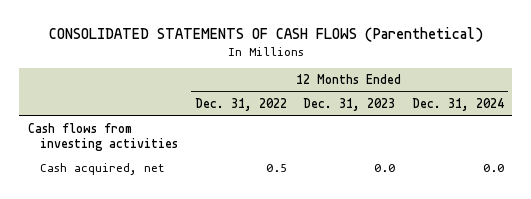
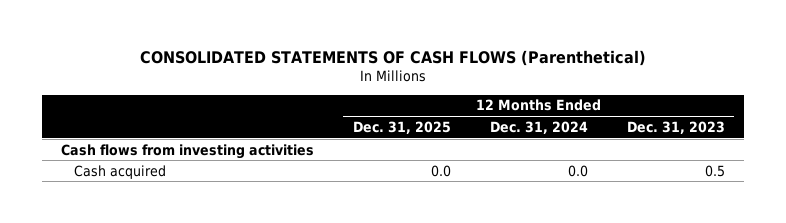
[194,98,287,112] 12 Months Ended Dec. 31, 2022 -> none
none -> [353,120,452,134] Dec. 31, 2025
[40,163,166,176] Cash acquired, net -> [74,164,167,179] Cash acquired
[374,164,396,173] 0.0 -> [704,164,725,177] 0.5

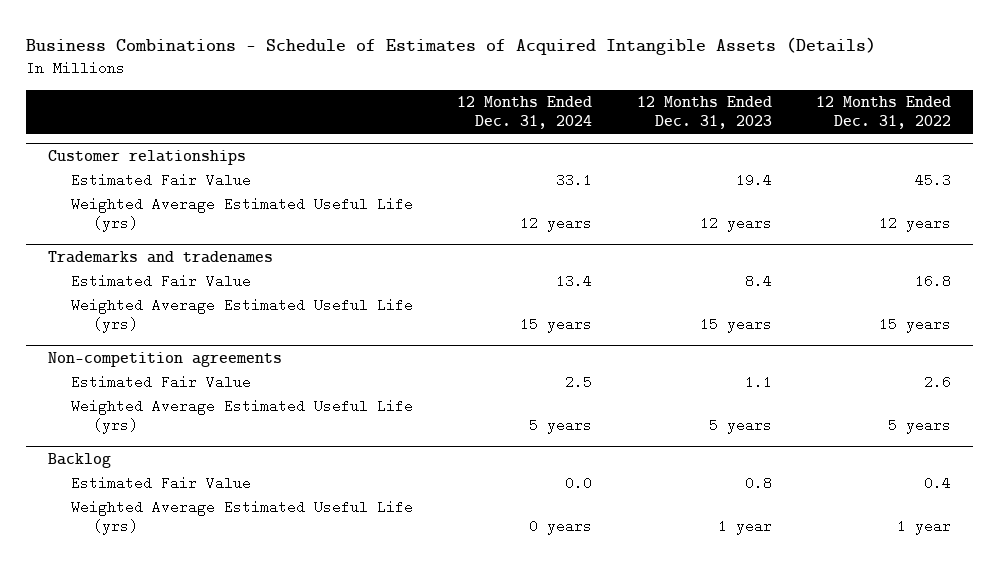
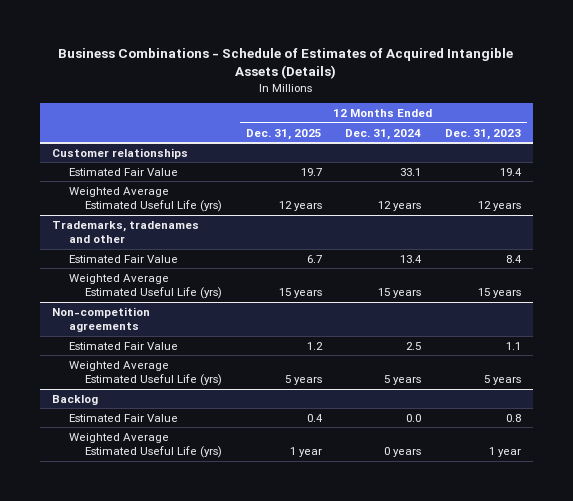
[816,95,952,130] 12 Months Ended Dec. 31, 2022 -> none
none -> [245,128,322,140] Dec. 31, 2025
[48,250,274,263] Trademarks and tradenames -> [51,220,199,244] Trademarks, tradenames and other

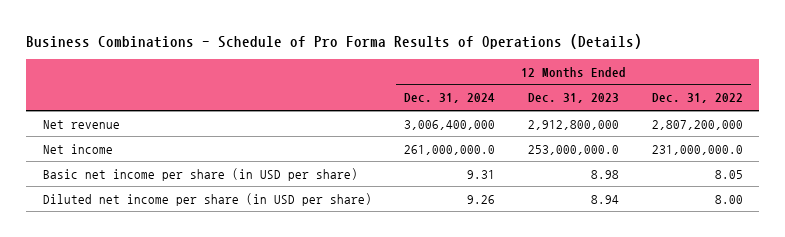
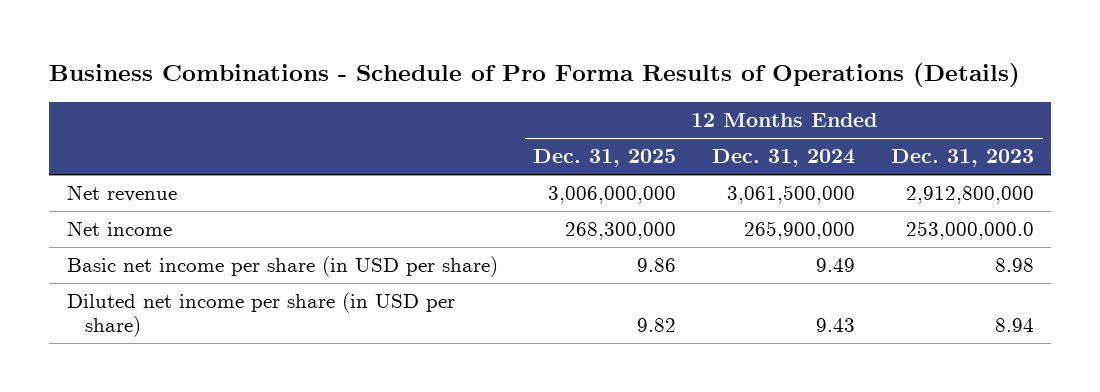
[651,93,743,104] Dec. 31, 2022 -> none
none -> [533,149,677,168] Dec. 31, 2025
[404,119,496,130] 3,006,400,000 -> [727,185,856,205] 3,061,500,000
[404,144,496,155] 261,000,000.0 -> [744,221,856,241] 265,900,000
[467,169,496,179] 9.31 -> [816,258,856,273] 9.49
[467,194,496,204] 9.26 -> [816,318,856,333] 9.43

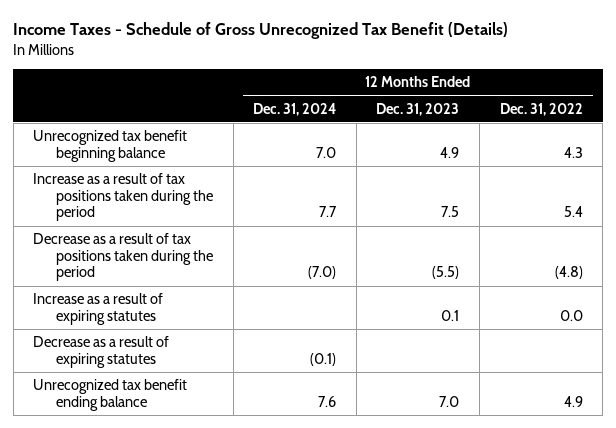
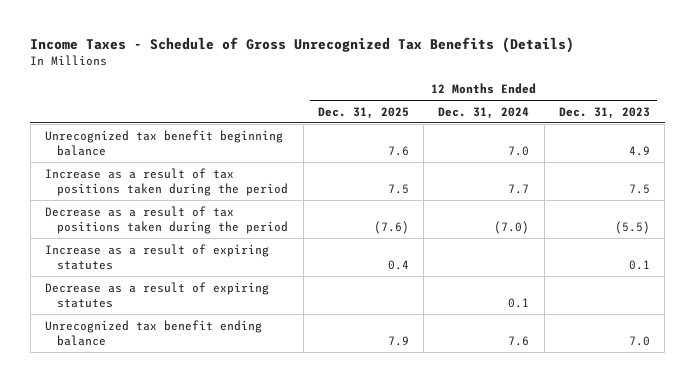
[13,22,509,40] Income Taxes - Schedule of Gross Unrecognized Tax Benefit (Details) -> [30,37,575,54] Income Taxes - Schedule of Gross Unrecognized Tax Benefits (Details)
[499,102,583,116] Dec. 31, 2022 -> none
none -> [317,106,409,119] Dec. 31, 2025
[310,352,337,366] (0.1) -> [508,297,530,308] 0.1

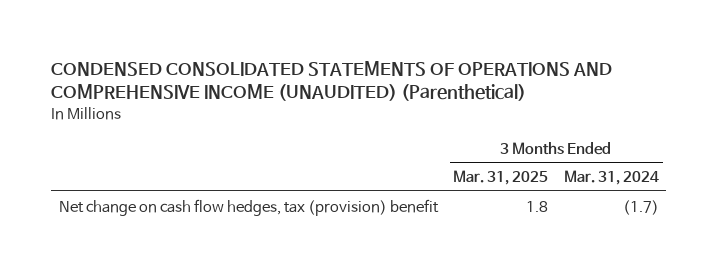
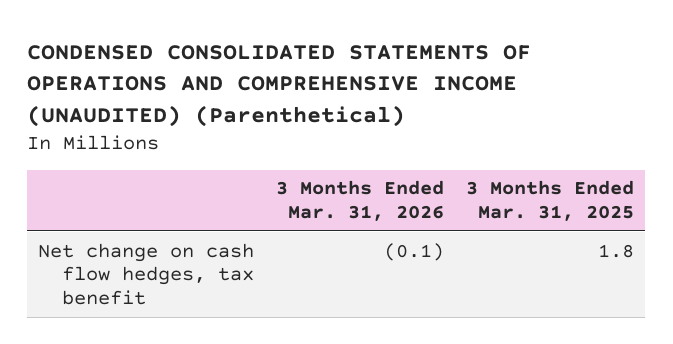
[563,170,659,186] Mar. 31, 2024 -> none
none -> [276,180,445,221] 3 Months Ended Mar. 31, 2026
[58,198,439,216] Net change on cash flow hedges, tax (provision) benefit -> [38,242,255,305] Net change on cash flow hedges, tax benefit

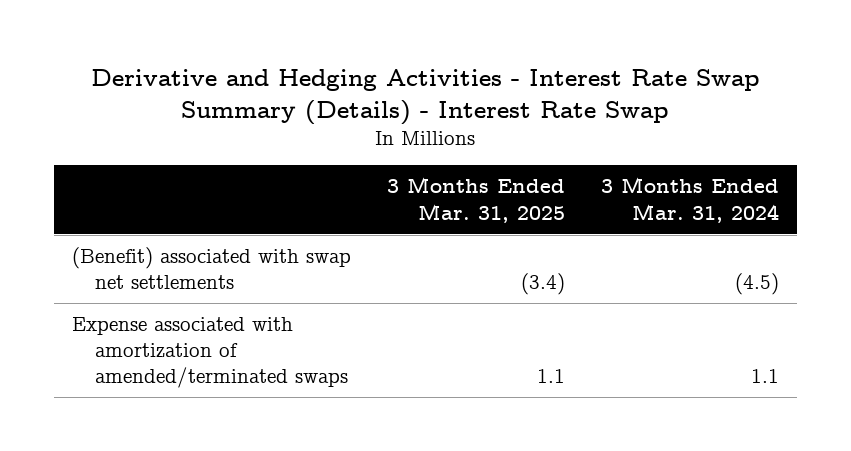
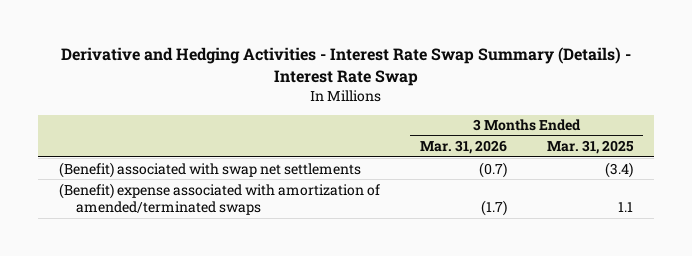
[600,177,779,223] 3 Months Ended Mar. 31, 2024 -> none
none -> [420,140,508,155] Mar. 31, 2026
[72,317,349,389] Expense associated with amortization of amended/terminated swaps -> [58,182,380,216] (Benefit) expense associated with amortization of amended/terminated swaps

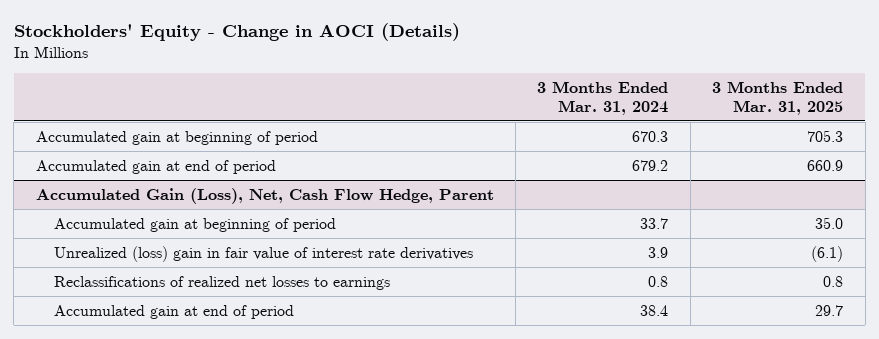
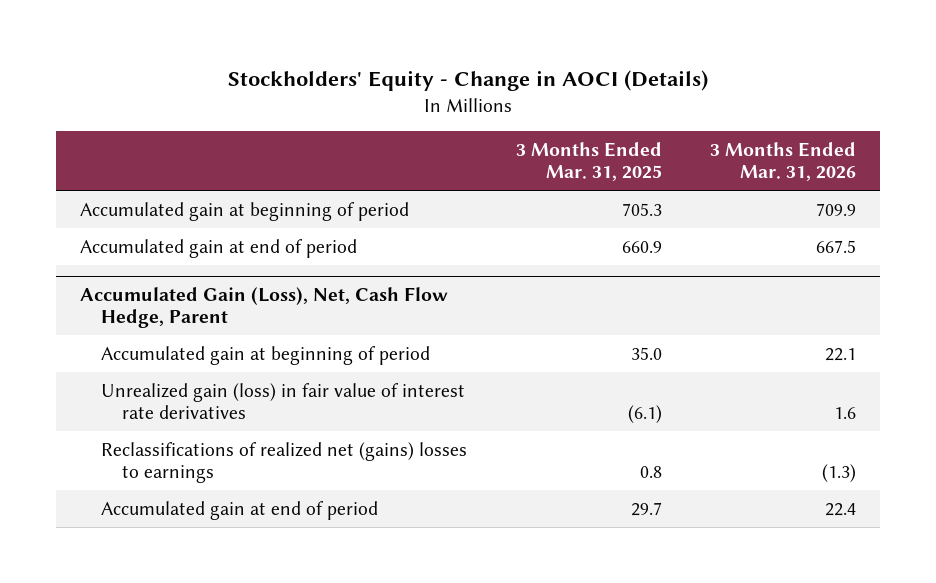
[537,81,669,115] 3 Months Ended Mar. 31, 2024 -> none
none -> [710,141,857,182] 3 Months Ended Mar. 31, 2026
[54,245,474,262] Unrealized (loss) gain in fair value of interest rate derivatives -> [101,382,466,419] Unrealized gain (loss) in fair value of interest rate derivatives
[54,275,391,290] Reclassifications of realized net losses to earnings -> [101,441,468,483] Reclassifications of realized net (gains) losses to earnings

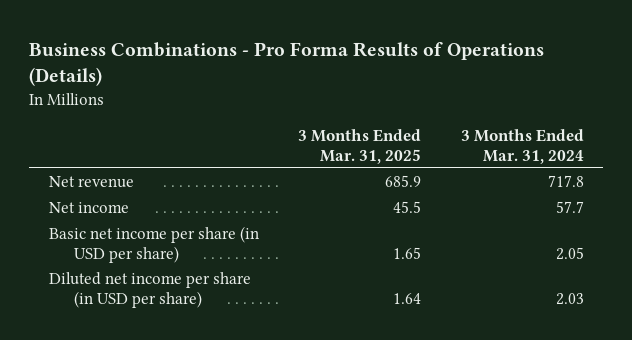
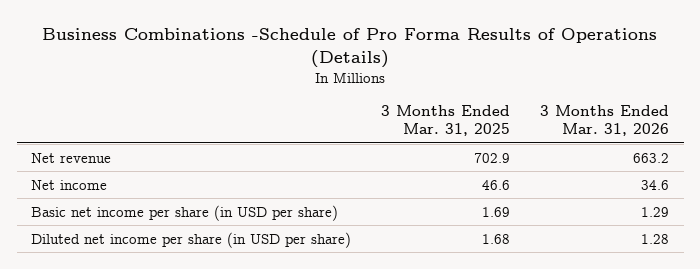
[29,41,545,87] Business Combinations - Pro Forma Results of Operations (Details) -> [42,27,658,68] Business Combinations -Schedule of Pro Forma Results of Operations (Details)
[460,128,584,164] 3 Months Ended Mar. 31, 2024 -> none
none -> [539,104,669,137] 3 Months Ended Mar. 31, 2026
[385,175,422,188] 685.9 -> [474,152,511,163] 702.9
[393,201,422,214] 45.5 -> [482,179,511,190] 46.6
[393,247,422,260] 1.65 -> [482,206,511,217] 1.69
[393,293,422,305] 1.64 -> [482,233,511,244] 1.68

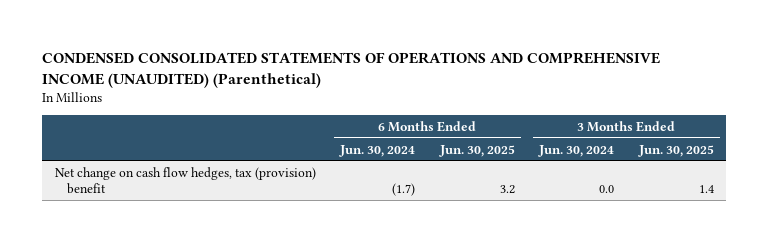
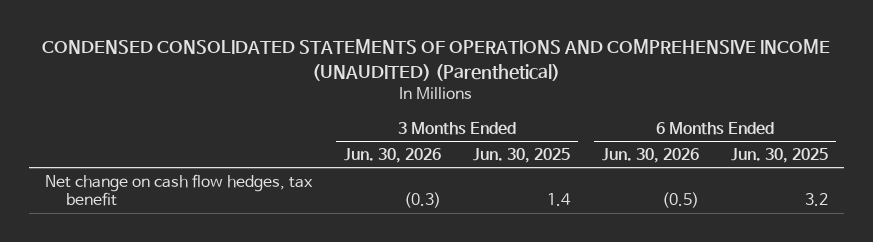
[339,144,416,157] Jun. 30, 2024 -> none
[538,144,615,157] Jun. 30, 2024 -> none
none -> [343,147,441,163] Jun. 30, 2026
none -> [601,147,699,163] Jun. 30, 2026
[54,166,316,194] Net change on cash flow hedges, tax (provision) benefit -> [44,173,313,207] Net change on cash flow hedges, tax benefit

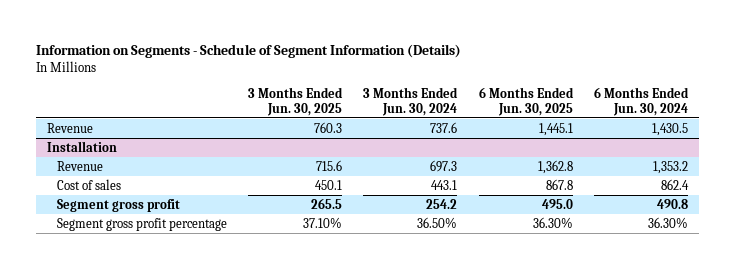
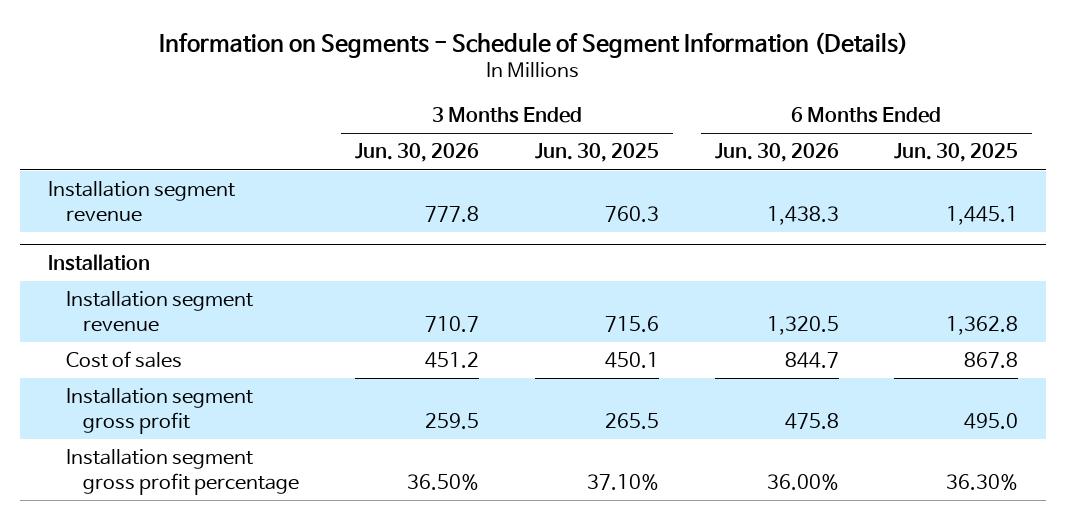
[363,86,459,116] 3 Months Ended Jun. 30, 2024 -> none
[594,86,690,116] 6 Months Ended Jun. 30, 2024 -> none
none -> [354,143,479,163] Jun. 30, 2026
none -> [714,143,839,163] Jun. 30, 2026
[46,122,93,133] Revenue -> [48,181,236,223] Installation segment revenue
[56,160,103,171] Revenue -> [65,291,253,333] Installation segment revenue
[56,198,180,212] Segment gross profit -> [65,388,253,435] Installation segment gross profit
[56,217,227,231] Segment gross profit percentage -> [65,449,300,496] Installation segment gross profit percentage

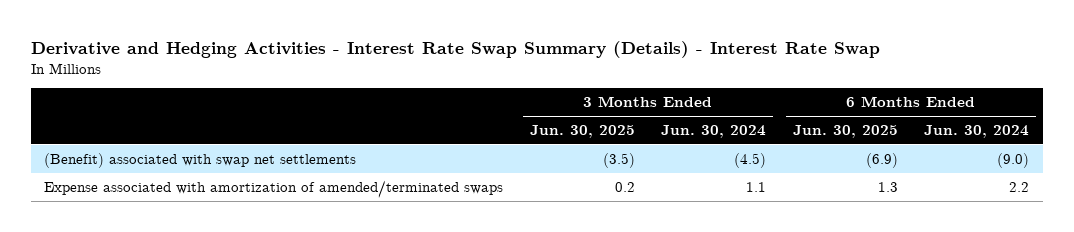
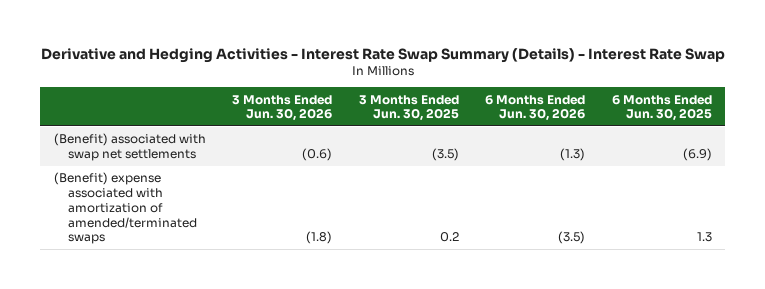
[661,125,767,139] Jun. 30, 2024 -> none
[924,125,1030,139] Jun. 30, 2024 -> none
none -> [232,94,333,122] 3 Months Ended Jun. 30, 2026
none -> [485,94,586,122] 6 Months Ended Jun. 30, 2026
[44,179,504,198] Expense associated with amortization of amended/terminated swaps -> [53,172,197,245] (Benefit) expense associated with amortization of amended/terminated swaps

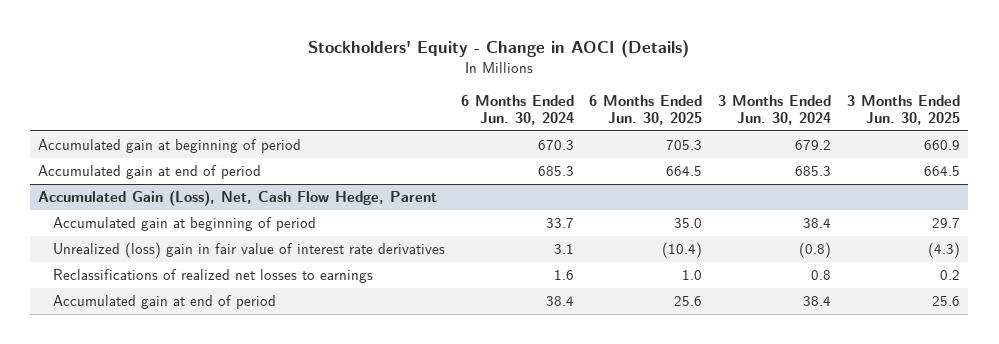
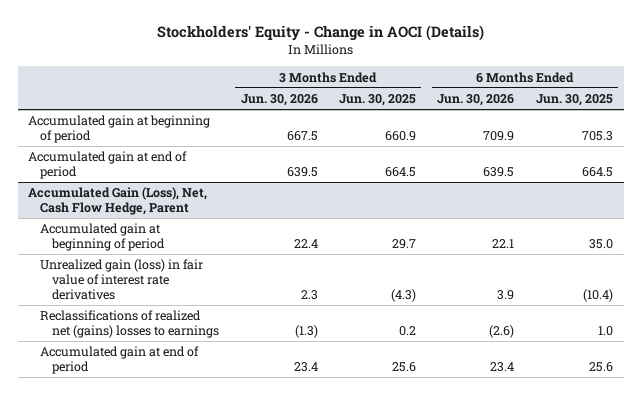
[460,94,574,126] 6 Months Ended Jun. 30, 2024 -> none
[718,94,832,126] 3 Months Ended Jun. 30, 2024 -> none
none -> [240,94,318,107] Jun. 30, 2026
none -> [437,94,515,107] Jun. 30, 2026
[52,242,445,259] Unrealized (loss) gain in fair value of interest rate derivatives -> [40,259,204,300] Unrealized gain (loss) in fair value of interest rate derivatives
[52,269,373,284] Reclassifications of realized net losses to earnings -> [40,310,220,339] Reclassifications of realized net (gains) losses to earnings

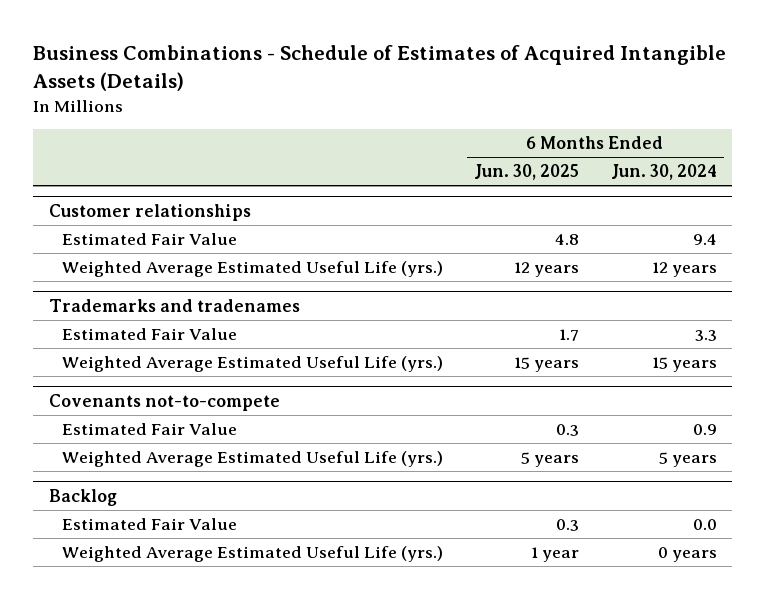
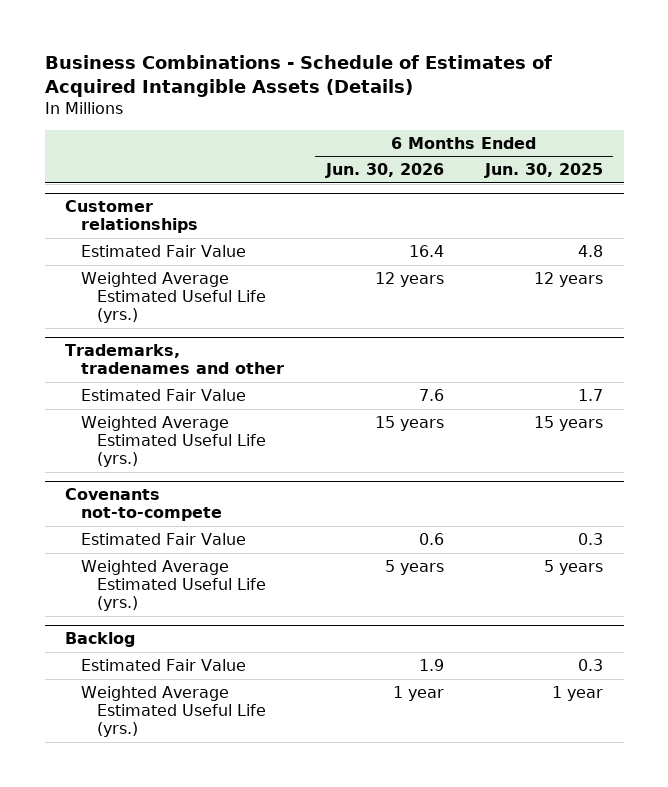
[610,164,717,181] Jun. 30, 2024 -> none
none -> [324,163,444,179] Jun. 30, 2026
[48,298,300,312] Trademarks and tradenames -> [65,343,285,375] Trademarks, tradenames and other

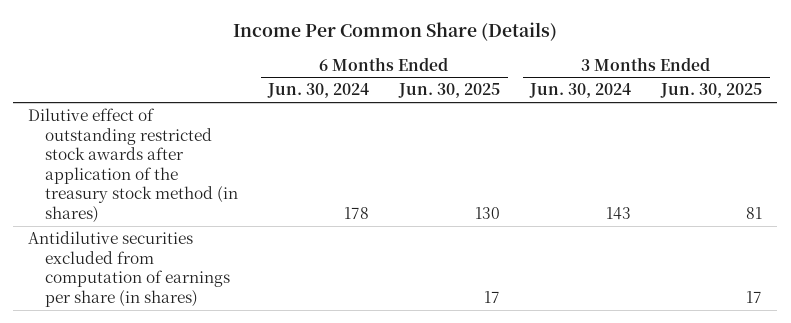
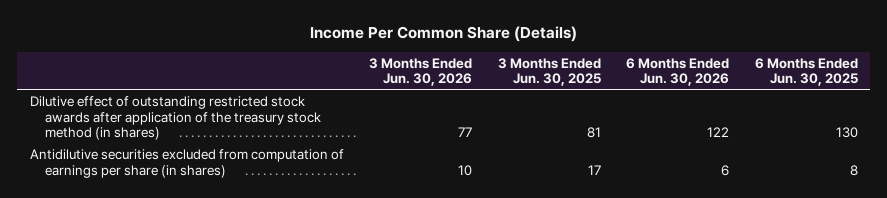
[267,83,370,99] Jun. 30, 2024 -> none
[529,83,632,99] Jun. 30, 2024 -> none
none -> [369,57,473,87] 3 Months Ended Jun. 30, 2026
none -> [626,57,730,87] 6 Months Ended Jun. 30, 2026
[484,290,501,303] 17 -> [849,164,858,176] 8

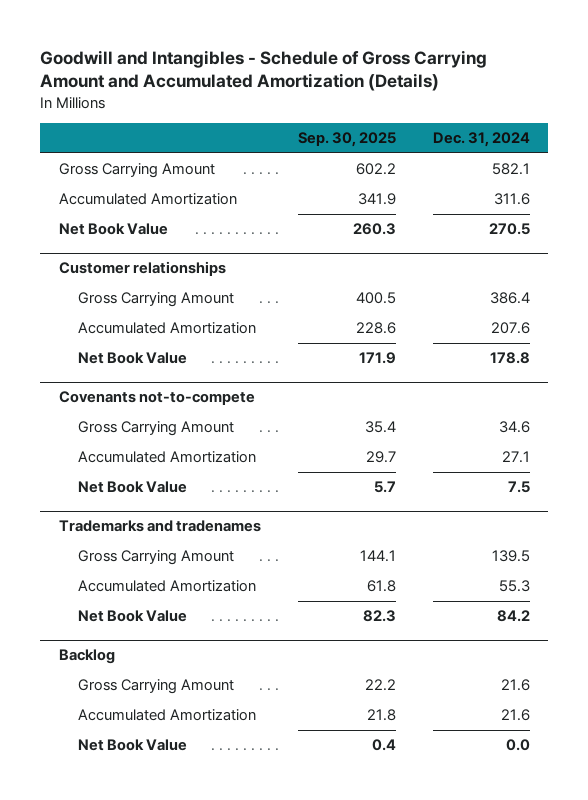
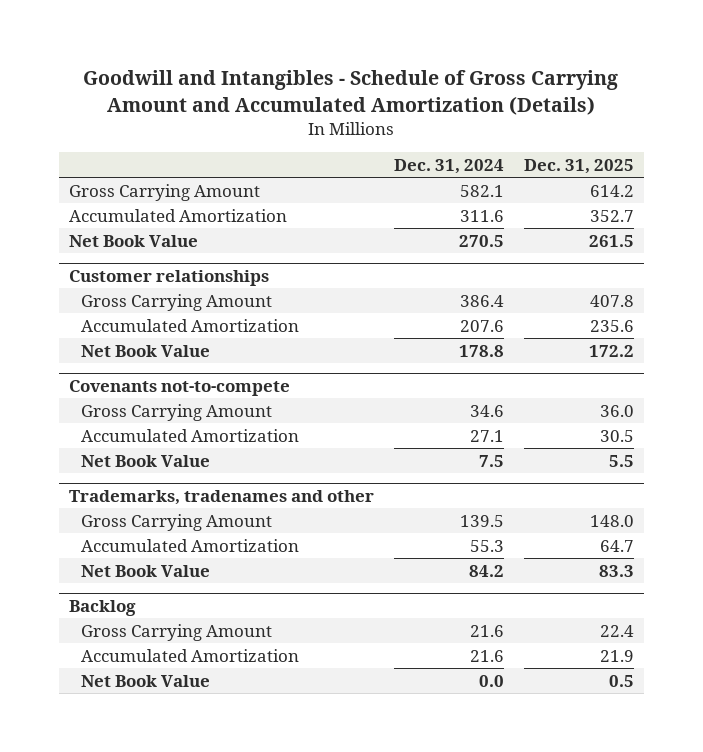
[297,132,396,148] Sep. 30, 2025 -> none
none -> [523,158,634,174] Dec. 31, 2025
[58,520,261,533] Trademarks and tradenames -> [68,490,374,506] Trademarks, tradenames and other

